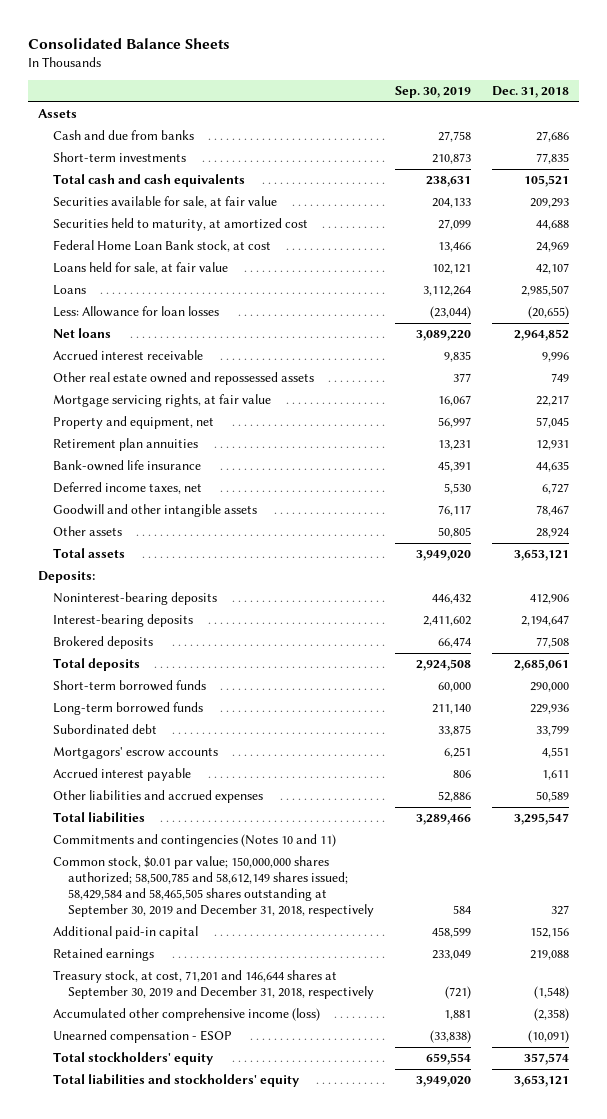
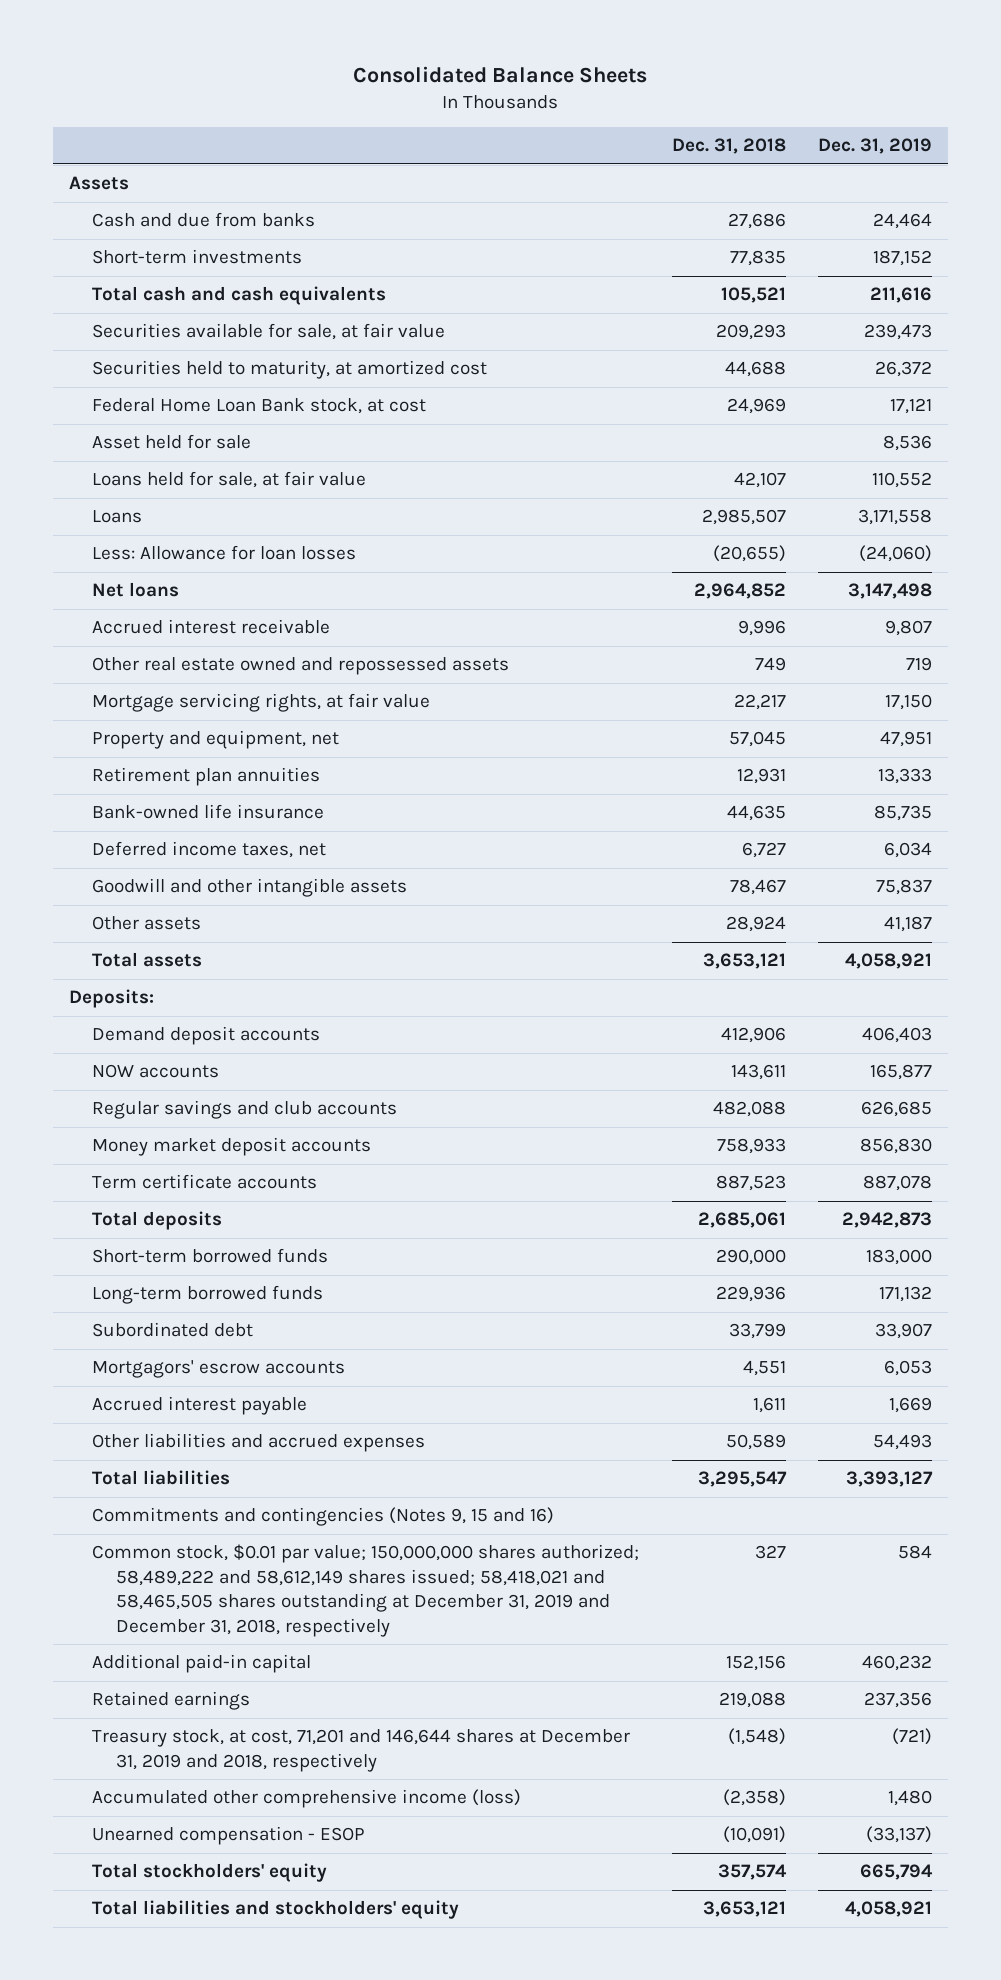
[394,86,471,99] Sep. 30, 2019 -> none
none -> [817,138,932,155] Dec. 31, 2019
none -> [92,434,252,450] Asset held for sale
[53,614,194,628] Interest-bearing deposits -> none
[53,636,154,650] Brokered deposits -> none
[53,592,218,606] Noninterest-bearing deposits -> [92,1026,321,1046] Demand deposit accounts
none -> [92,1064,220,1079] NOW accounts
none -> [92,1100,398,1120] Regular savings and club accounts
none -> [92,1137,372,1157] Money market deposit accounts
none -> [92,1174,318,1190] Term certificate accounts
[53,834,337,848] Commitments and contingencies (Notes 10 and 11) -> [92,1507,555,1527] Commitments and contingencies (Notes 9, 15 and 16)
[53,856,375,918] Common stock, $0.01 par value; 150,000,000 shares authorized; 58,500,785 and 58,612,149 shares issued; 58,429,584 and 58,465,505 shares outstanding at September 30, 2019 and December 31, 2018, respectively -> [92,1544,640,1637] Common stock, $0.01 par value; 150,000,000 shares authorized; 58,489,222 and 58,612,149 shares issued; 58,418,021 and 58,465,505 shares outstanding at December 31, 2019 and December 31, 2018, respectively
[53,970,375,1000] Treasury stock, at cost, 71,201 and 146,644 shares at September 30, 2019 and December 31, 2018, respectively -> [92,1729,631,1772] Treasury stock, at cost, 71,201 and 146,644 shares at December 31, 2019 and 2018, respectively

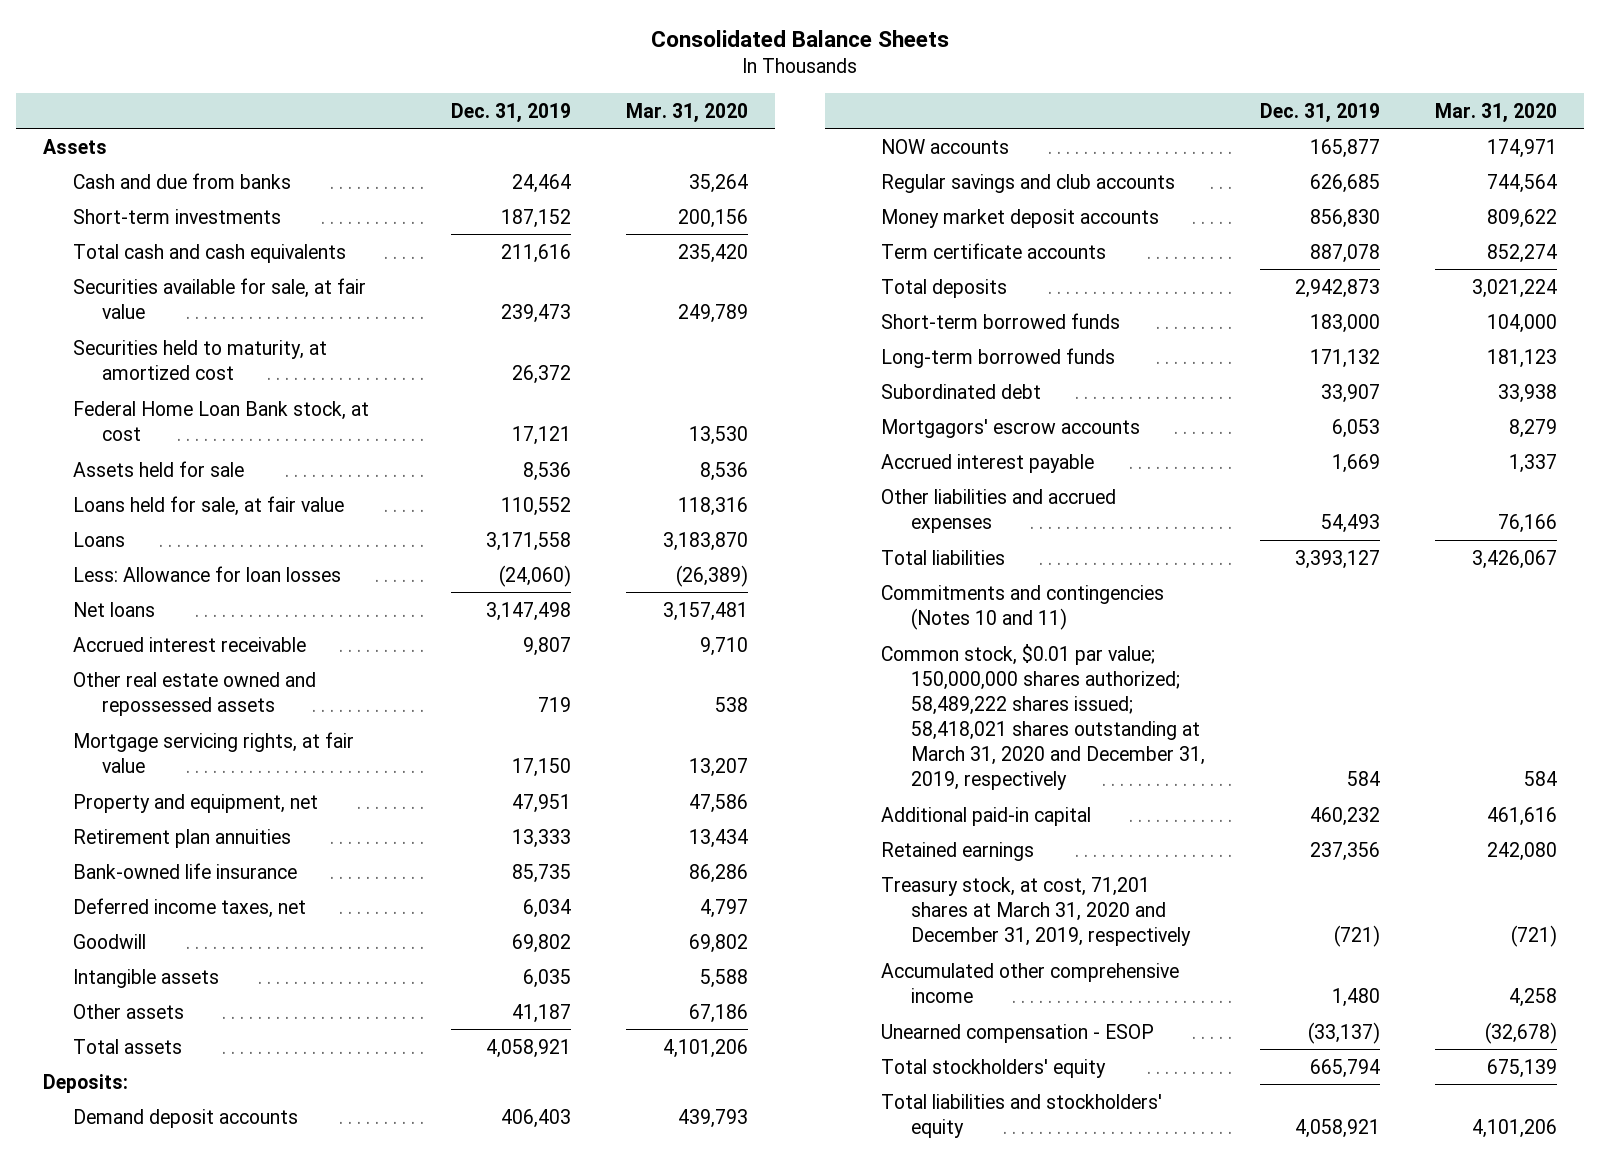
[671,138,786,155] Dec. 31, 2018 -> none
none -> [625,102,748,123] Mar. 31, 2020
[92,434,252,450] Asset held for sale -> [72,460,244,477] Assets held for sale
[92,878,408,898] Goodwill and other intangible assets -> none
none -> [72,933,146,949] Goodwill
none -> [72,968,219,988] Intangible assets
[92,1507,555,1527] Commitments and contingencies (Notes 9, 15 and 16) -> [881,584,1165,630] Commitments and contingencies (Notes 10 and 11)
[92,1544,640,1637] Common stock, $0.01 par value; 150,000,000 shares authorized; 58,489,222 and 58,612,149 shares issued; 58,418,021 and 58,465,505 shares outstanding at December 31, 2019 and December 31, 2018, respectively -> [881,643,1205,791] Common stock, $0.01 par value; 150,000,000 shares authorized; 58,489,222 shares issued; 58,418,021 shares outstanding at March 31, 2020 and December 31, 2019, respectively
[92,1729,631,1772] Treasury stock, at cost, 71,201 and 146,644 shares at December 31, 2019 and 2018, respectively -> [881,876,1191,946] Treasury stock, at cost, 71,201 shares at March 31, 2020 and December 31, 2019, respectively
[92,1789,522,1809] Accumulated other comprehensive income (loss) -> [881,962,1180,1003] Accumulated other comprehensive income

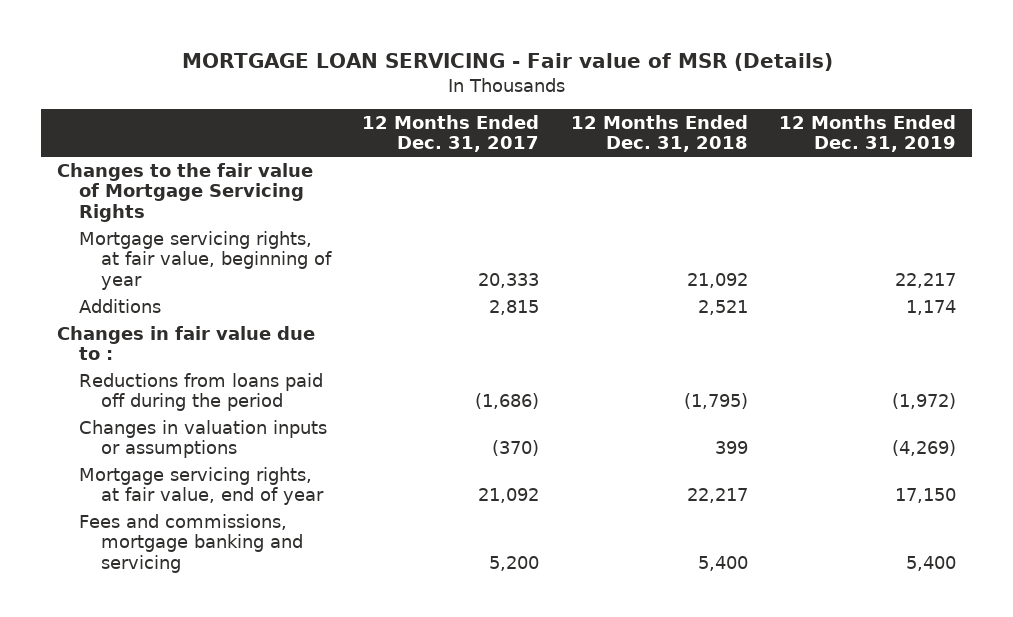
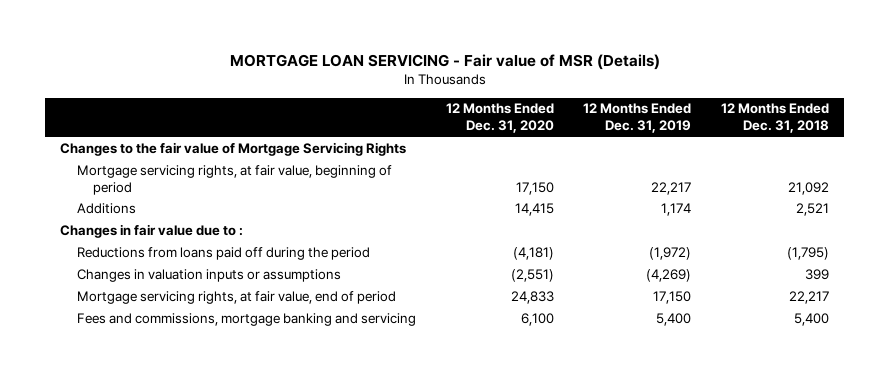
[362,114,540,153] 12 Months Ended Dec. 31, 2017 -> none
none -> [445,103,554,134] 12 Months Ended Dec. 31, 2020
[78,230,332,290] Mortgage servicing rights, at fair value, beginning of year -> [76,164,392,195] Mortgage servicing rights, at fair value, beginning of period
[78,466,324,506] Mortgage servicing rights, at fair value, end of year -> [76,290,396,304] Mortgage servicing rights, at fair value, end of period

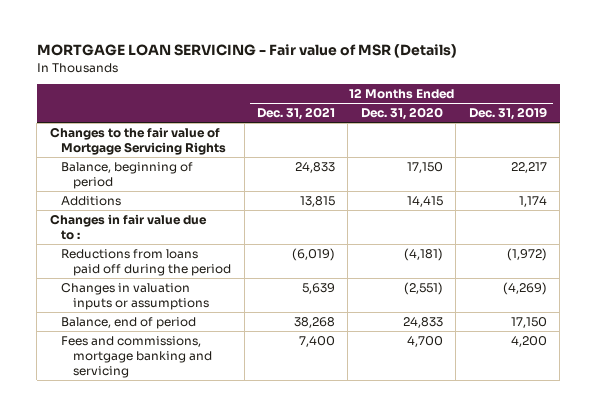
[721,103,830,134] 12 Months Ended Dec. 31, 2018 -> none
none -> [256,107,335,121] Dec. 31, 2021
[76,164,392,195] Mortgage servicing rights, at fair value, beginning of period -> [61,162,194,189] Balance, beginning of period
[76,290,396,304] Mortgage servicing rights, at fair value, end of period -> [61,317,197,330] Balance, end of period
[520,312,554,326] 6,100 -> [406,336,443,348] 4,700
[656,312,692,326] 5,400 -> [510,336,547,348] 4,200

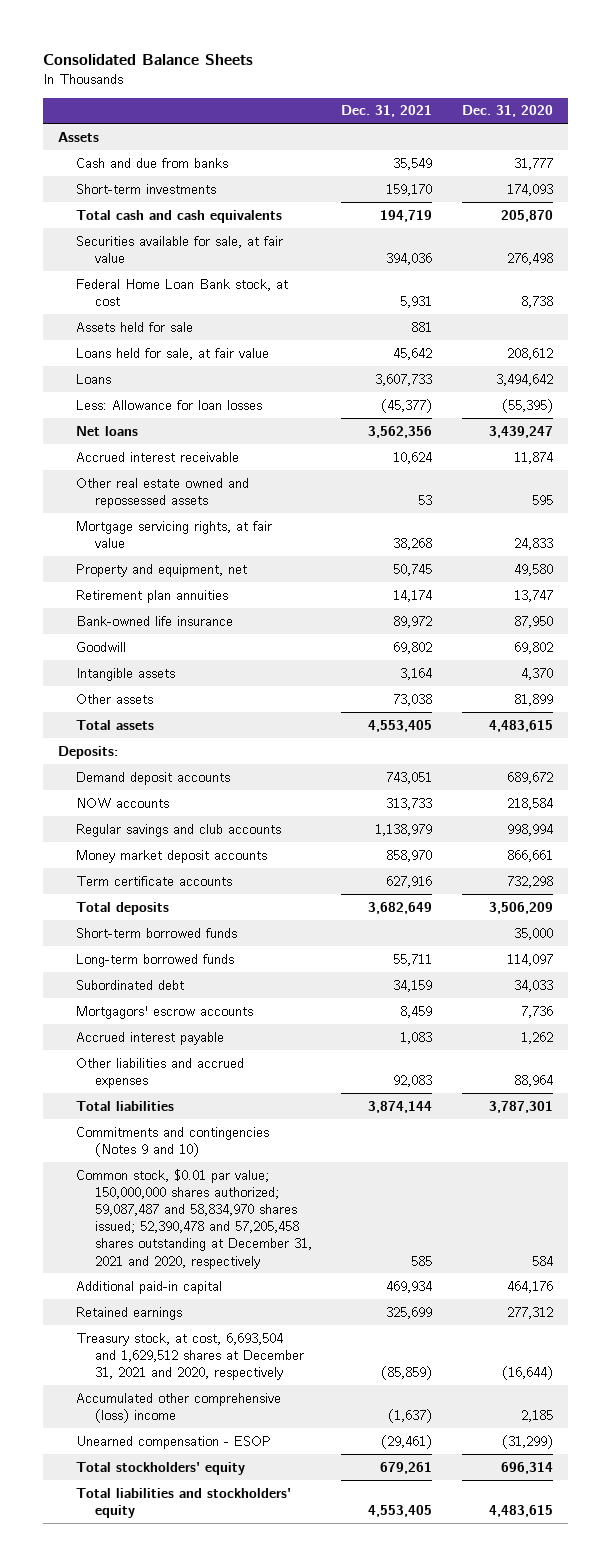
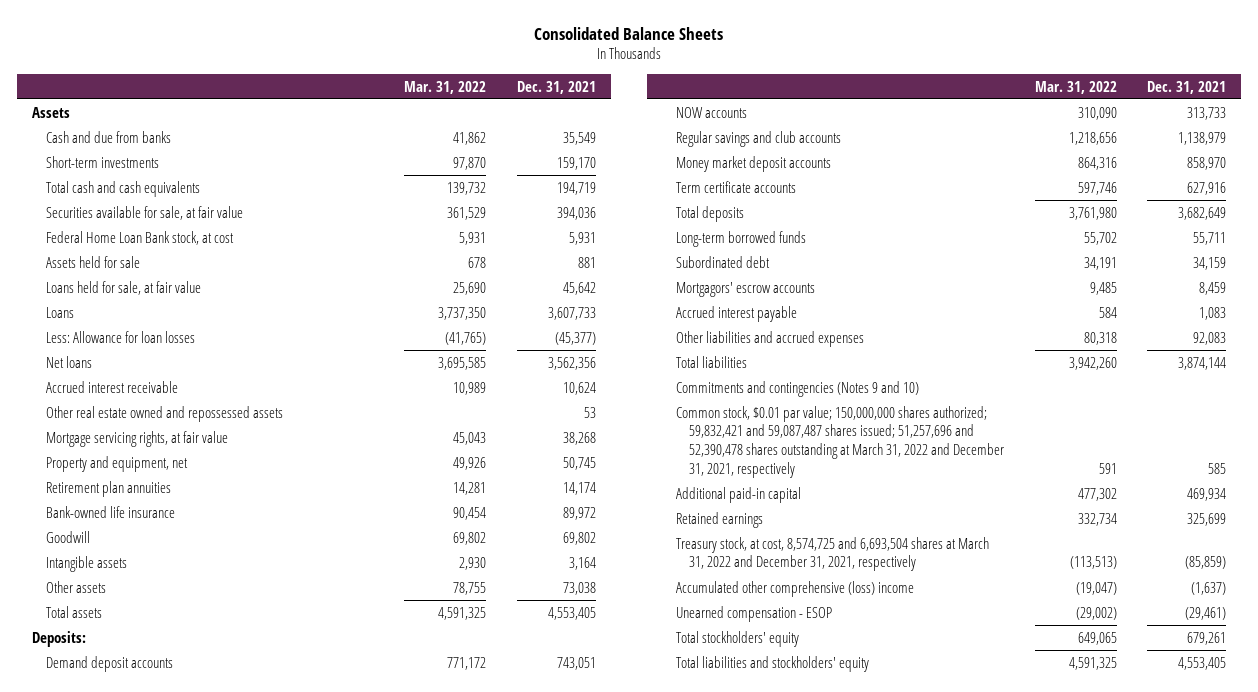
[462,105,554,118] Dec. 31, 2020 -> none
none -> [404,80,487,94] Mar. 31, 2022
[76,927,238,938] Short-term borrowed funds -> none
[76,1168,312,1269] Common stock, $0.01 par value; 150,000,000 shares authorized; 59,087,487 and 58,834,970 shares issued; 52,390,478 and 57,205,458 shares outstanding at December 31, 2021 and 2020, respectively -> [675,405,1005,478] Common stock, $0.01 par value; 150,000,000 shares authorized; 59,832,421 and 59,087,487 shares issued; 51,257,696 and 52,390,478 shares outstanding at March 31, 2022 and December 31, 2021, respectively
[76,1332,304,1380] Treasury stock, at cost, 6,693,504 and 1,629,512 shares at December 31, 2021 and 2020, respectively -> [675,536,989,572] Treasury stock, at cost, 8,574,725 and 6,693,504 shares at March 31, 2022 and December 31, 2021, respectively

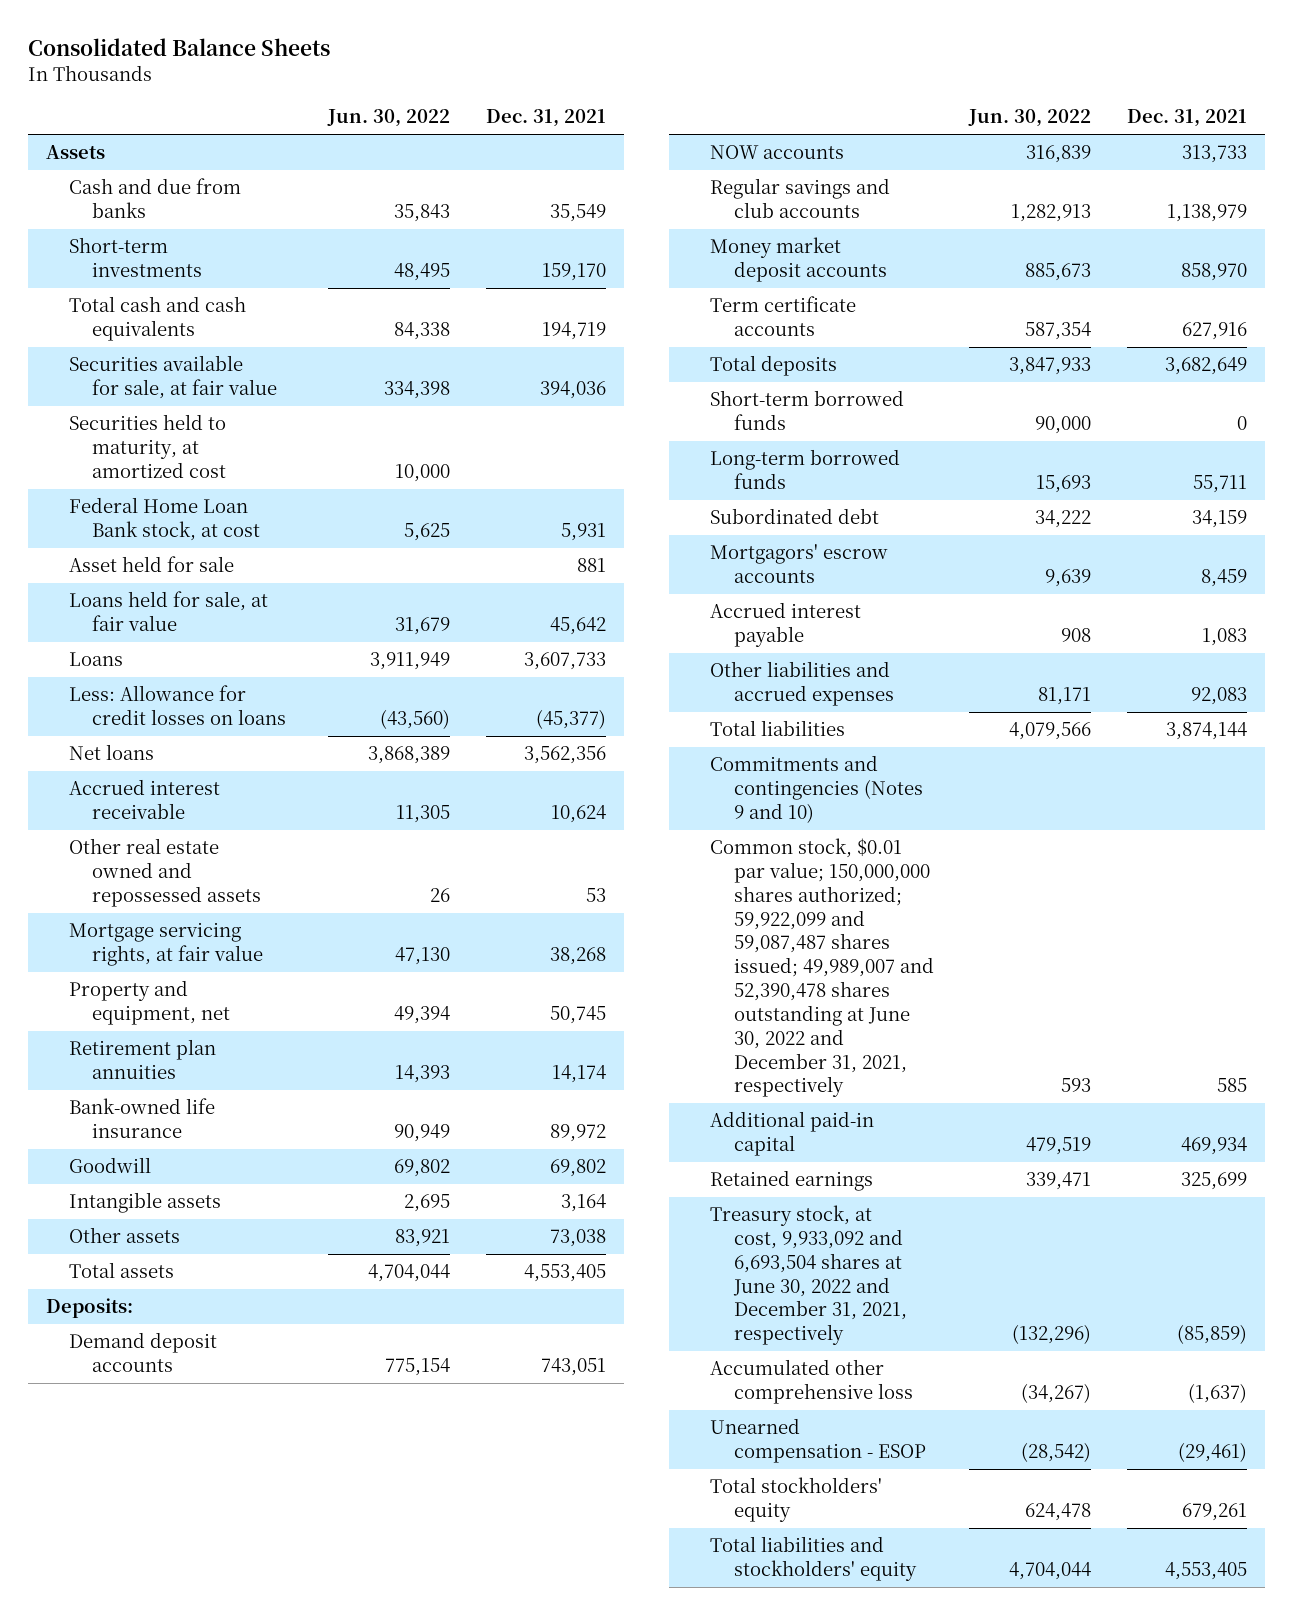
[404,80,487,94] Mar. 31, 2022 -> none
none -> [326,109,450,128] Jun. 30, 2022
none -> [68,414,226,478] Securities held to maturity, at amortized cost
[45,255,140,268] Assets held for sale -> [68,556,234,573] Asset held for sale
[45,330,195,343] Less: Allowance for loan losses -> [68,685,286,725] Less: Allowance for credit losses on loans
none -> [710,390,905,430] Short-term borrowed funds
[675,405,1005,478] Common stock, $0.01 par value; 150,000,000 shares authorized; 59,832,421 and 59,087,487 shares issued; 51,257,696 and 52,390,478 shares outstanding at March 31, 2022 and December 31, 2021, respectively -> [710,838,934,1098] Common stock, $0.01 par value; 150,000,000 shares authorized; 59,922,099 and 59,087,487 shares issued; 49,989,007 and 52,390,478 shares outstanding at June 30, 2022 and December 31, 2021, respectively
[675,536,989,572] Treasury stock, at cost, 8,574,725 and 6,693,504 shares at March 31, 2022 and December 31, 2021, respectively -> [710,1205,907,1346] Treasury stock, at cost, 9,933,092 and 6,693,504 shares at June 30, 2022 and December 31, 2021, respectively
[675,580,914,597] Accumulated other comprehensive (loss) income -> [710,1359,913,1404] Accumulated other comprehensive loss

